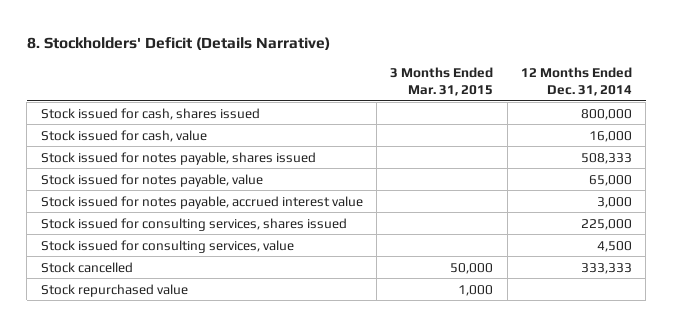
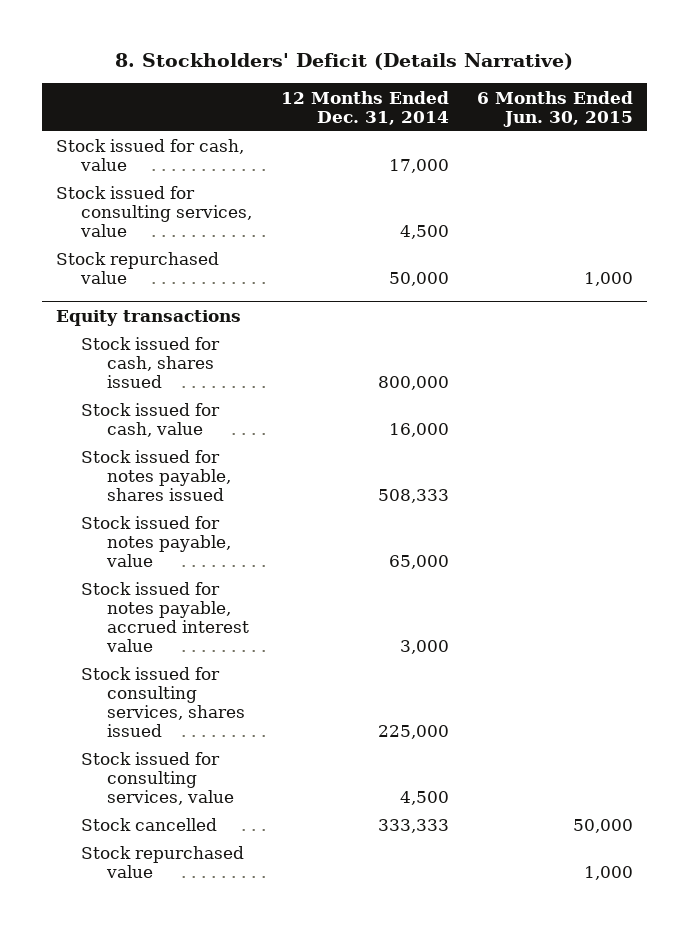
[390,67,494,97] 3 Months Ended Mar. 31, 2015 -> none
none -> [476,90,633,127] 6 Months Ended Jun. 30, 2015
none -> [55,139,244,172] Stock issued for cash, value
none -> [55,186,253,238] Stock issued for consulting services, value
none -> [55,252,219,285] Stock repurchased value
none -> [55,309,241,326] Equity transactions

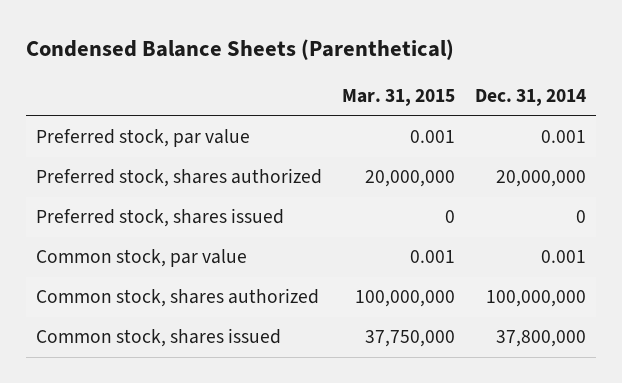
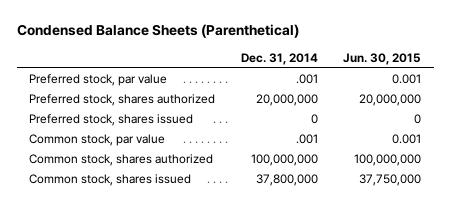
[341,89,455,107] Mar. 31, 2015 -> none
none -> [343,52,422,65] Jun. 30, 2015
[540,130,586,144] 0.001 -> [295,74,318,85] .001
[540,250,586,264] 0.001 -> [295,134,318,145] .001

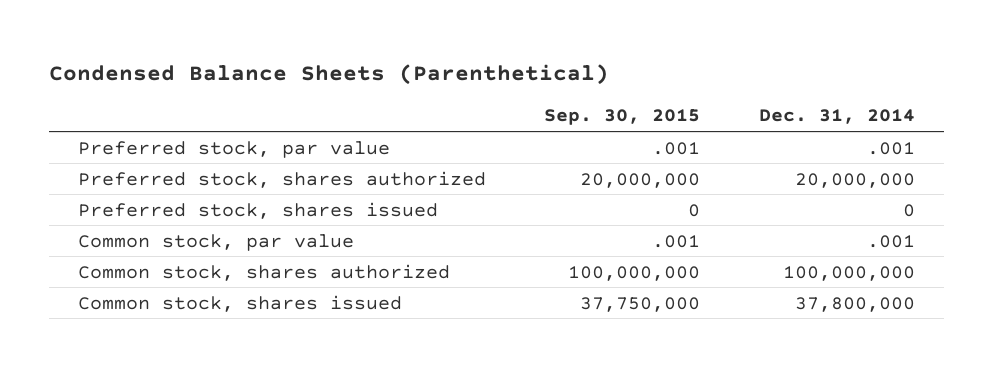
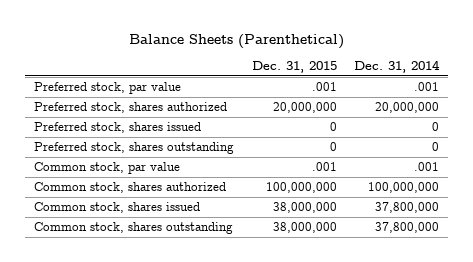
[48,63,609,85] Condensed Balance Sheets (Parenthetical) -> [128,33,344,49] Balance Sheets (Parenthetical)
[544,109,701,126] Sep. 30, 2015 -> none
none -> [251,61,337,74] Dec. 31, 2015
none -> [33,142,234,155] Preferred stock, shares outstanding
none -> [33,222,233,235] Common stock, shares outstanding

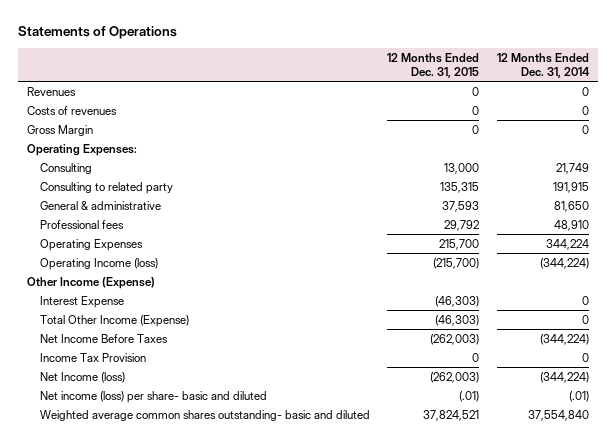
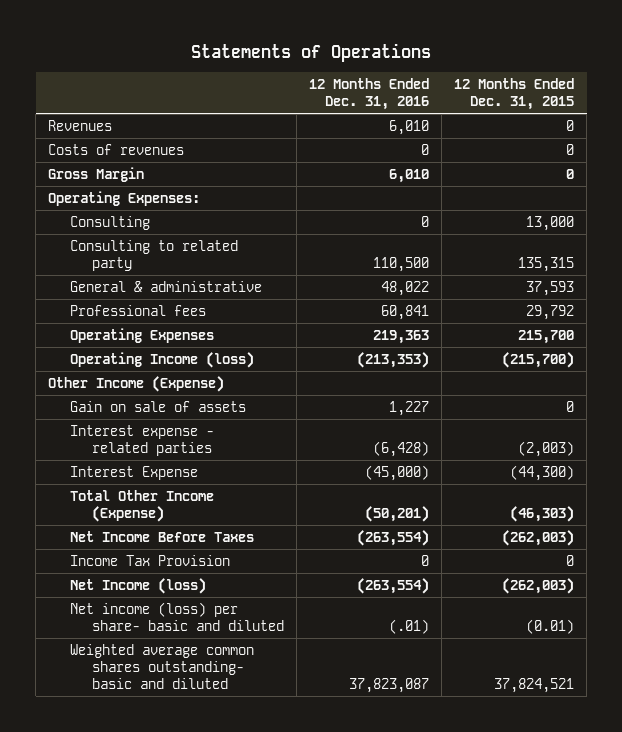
[496,52,590,78] 12 Months Ended Dec. 31, 2014 -> none
none -> [309,78,430,111] 12 Months Ended Dec. 31, 2016
none -> [70,401,247,413] Gain on sale of assets
none -> [70,425,215,457] Interest expense - related parties
[435,295,480,307] (46,303) -> [510,465,575,482] (44,300)
[459,390,480,402] (.01) -> [526,619,575,635] (0.01)

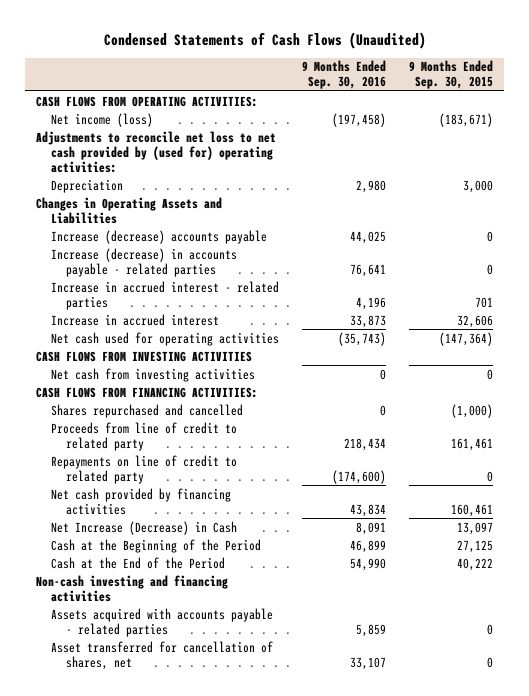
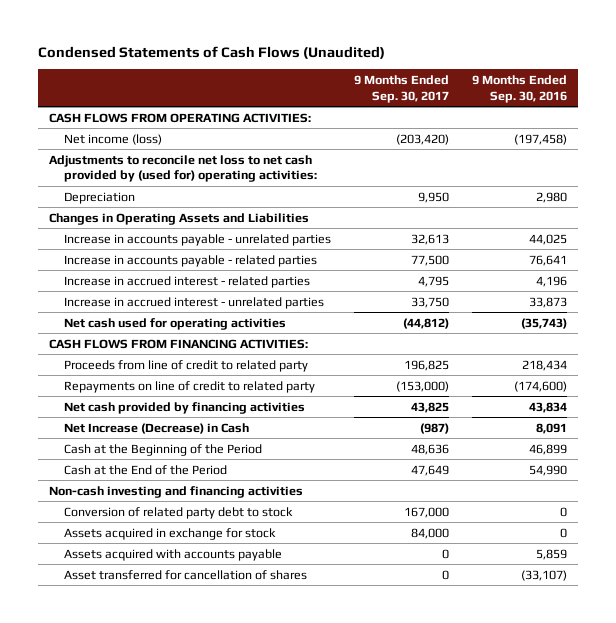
[408,60,493,90] 9 Months Ended Sep. 30, 2015 -> none
none -> [353,75,449,103] 9 Months Ended Sep. 30, 2017
[51,229,268,244] Increase (decrease) accounts payable -> [63,233,331,246] Increase in accounts payable - unrelated parties
[51,247,238,277] Increase (decrease) in accounts payable - related parties -> [63,254,317,267] Increase in accounts payable - related parties
[51,313,220,326] Increase in accrued interest -> [63,296,324,309] Increase in accrued interest - unrelated parties
[36,350,253,362] CASH FLOWS FROM INVESTING ACTIVITIES -> none
[51,367,256,382] Net cash from investing activities -> none
[51,403,244,418] Shares repurchased and cancelled -> none
none -> [63,506,293,519] Conversion of related party debt to stock
none -> [63,527,276,540] Assets acquired in exchange for stock
[51,607,274,637] Assets acquired with accounts payable - related parties -> [63,548,282,561] Assets acquired with accounts payable
[51,640,274,670] Asset transferred for cancellation of shares, net -> [63,569,307,580] Asset transferred for cancellation of shares
[350,656,387,670] 33,107 -> [520,569,567,581] (33,107)

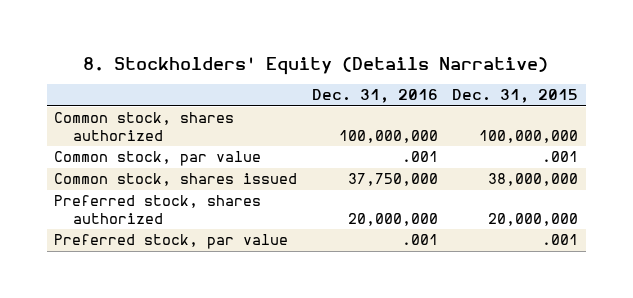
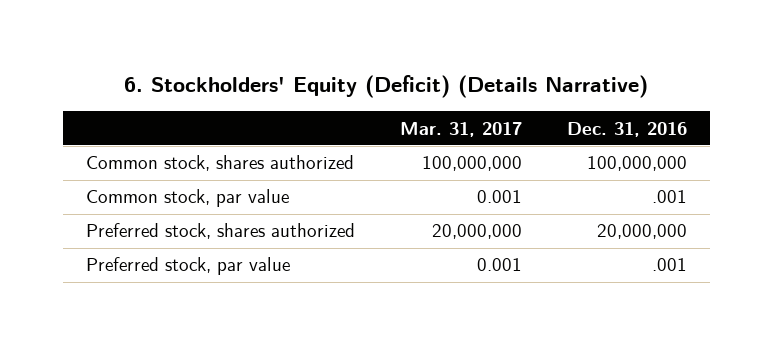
[83,56,549,75] 8. Stockholders' Equity (Details Narrative) -> [124,75,649,99] 6. Stockholders' Equity (Deficit) (Details Narrative)
[452,89,579,104] Dec. 31, 2015 -> none
none -> [399,121,522,137] Mar. 31, 2017
[54,173,298,187] Common stock, shares issued -> none

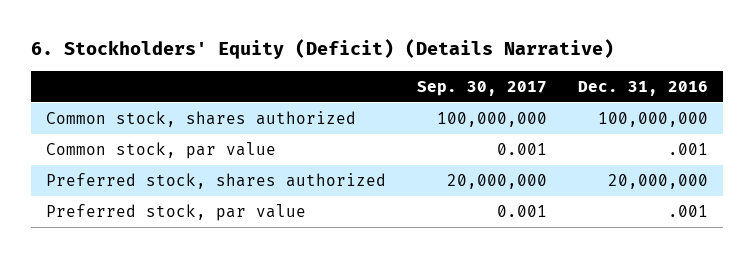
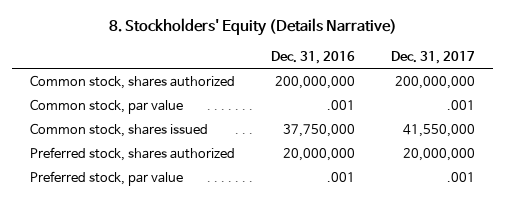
[30,39,614,60] 6. Stockholders' Equity (Deficit) (Details Narrative) -> [108,18,397,37] 8. Stockholders' Equity (Details Narrative)
[417,80,548,96] Sep. 30, 2017 -> none
none -> [391,50,476,64] Dec. 31, 2017
[598,111,709,127] 100,000,000 -> [275,75,356,89] 200,000,000
none -> [29,122,208,137] Common stock, shares issued

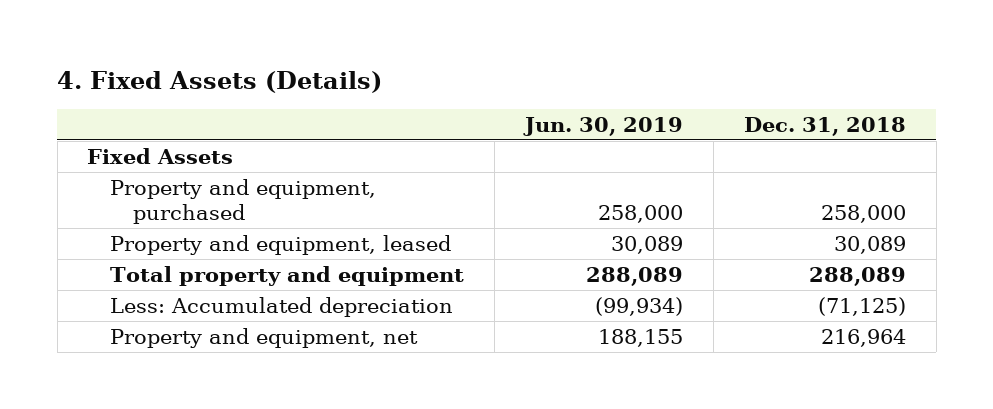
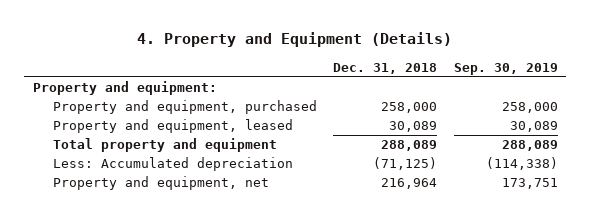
[57,70,383,93] 4. Fixed Assets (Details) -> [137,32,453,48] 4. Property and Equipment (Details)
[522,116,683,136] Jun. 30, 2019 -> none
none -> [453,62,558,75] Sep. 30, 2019
[87,147,234,164] Fixed Assets -> [32,81,217,96] Property and equipment:

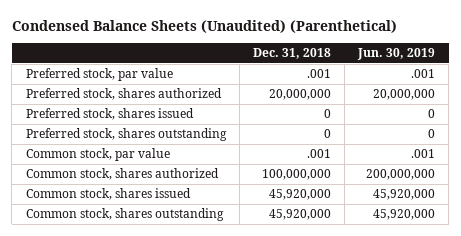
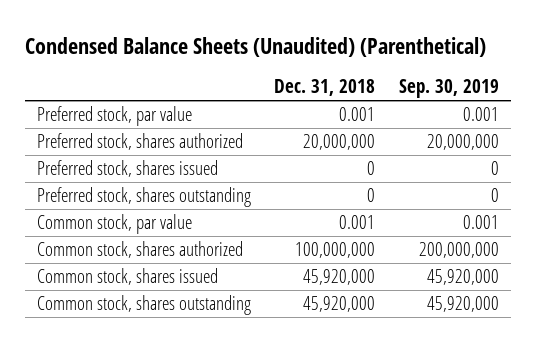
[357,48,436,61] Jun. 30, 2019 -> none
none -> [399,78,500,98] Sep. 30, 2019
[306,69,331,79] .001 -> [339,107,376,122] 0.001
[306,149,331,159] .001 -> [339,215,376,230] 0.001

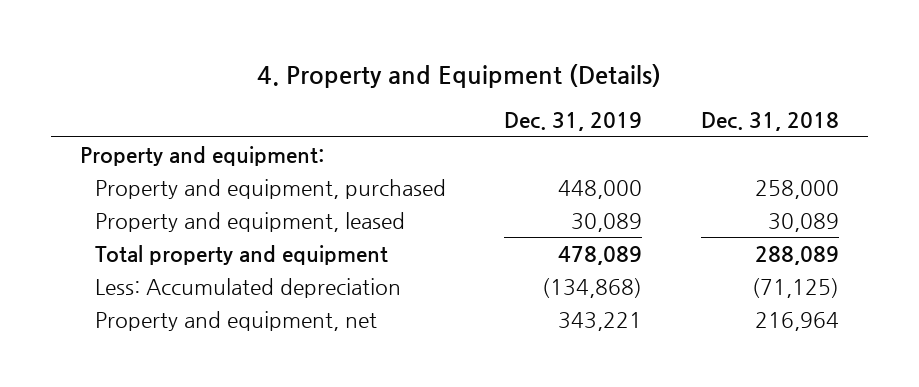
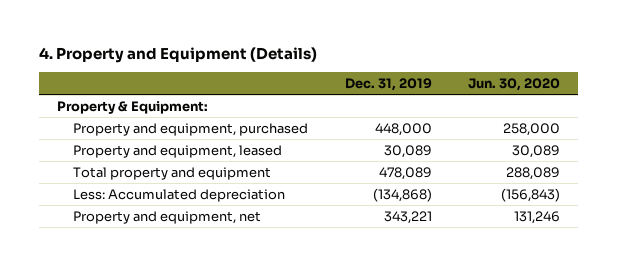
[700,112,839,132] Dec. 31, 2018 -> none
none -> [467,77,560,91] Jun. 30, 2020
[80,145,325,166] Property and equipment: -> [57,100,209,114] Property & Equipment:

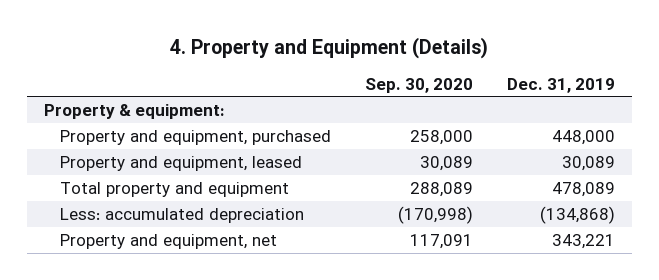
[467,77,560,91] Jun. 30, 2020 -> none
none -> [364,77,473,93] Sep. 30, 2020
[57,100,209,114] Property & Equipment: -> [43,103,225,119] Property & equipment:
[73,188,286,202] Less: Accumulated depreciation -> [59,207,304,223] Less: accumulated depreciation

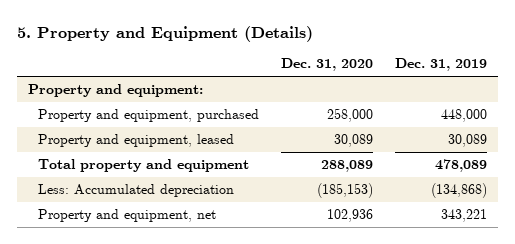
[170,36,489,59] 4. Property and Equipment (Details) -> [17,25,314,42] 5. Property and Equipment (Details)
[364,77,473,93] Sep. 30, 2020 -> none
none -> [280,58,373,72] Dec. 31, 2020
[43,103,225,119] Property & equipment: -> [28,84,204,98] Property and equipment:
[59,207,304,223] Less: accumulated depreciation -> [37,184,234,198] Less: Accumulated depreciation

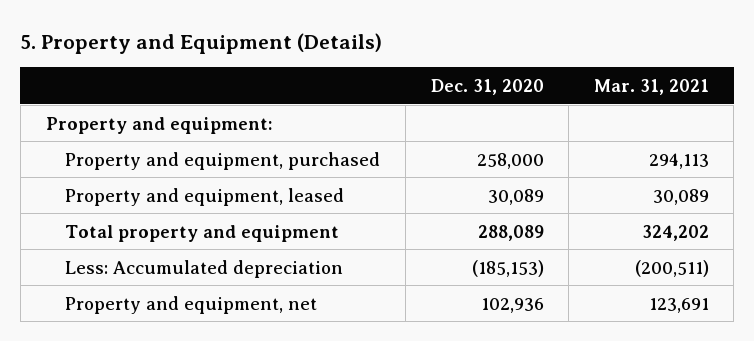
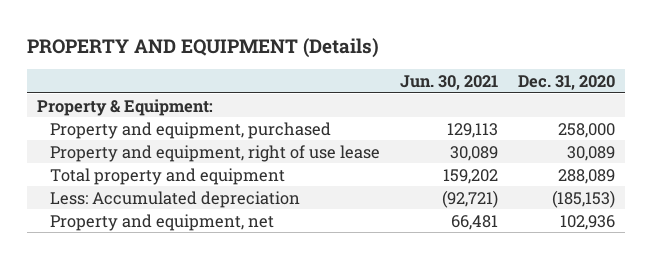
[20,32,383,54] 5. Property and Equipment (Details) -> [27,37,380,58] PROPERTY AND EQUIPMENT (Details)
[593,78,709,95] Mar. 31, 2021 -> none
none -> [399,74,498,90] Jun. 30, 2021
[45,116,273,134] Property and equipment: -> [37,98,214,116] Property & Equipment:
[65,187,345,206] Property and equipment, leased -> [49,144,380,162] Property and equipment, right of use lease

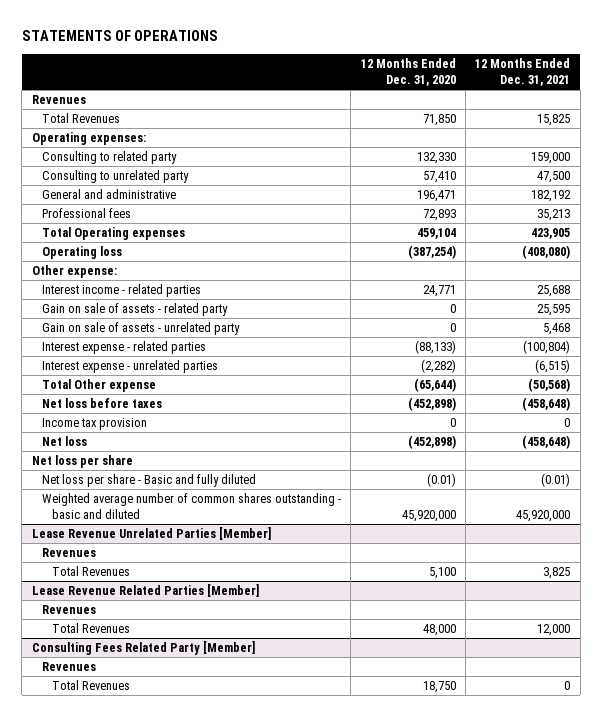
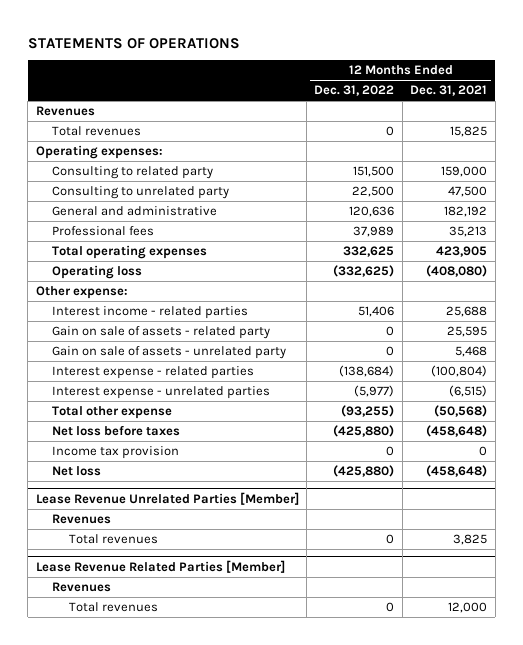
[360,58,456,87] 12 Months Ended Dec. 31, 2020 -> none
none -> [314,85,395,97] Dec. 31, 2022
[41,113,120,124] Total Revenues -> [52,125,142,136] Total revenues
[41,227,185,241] Total Operating expenses -> [52,244,208,259] Total operating expenses
[41,379,156,393] Total Other expense -> [52,405,173,419] Total other expense
[31,455,133,469] Net loss per share -> none
[41,474,256,488] Net loss per share - Basic and fully diluted -> none
[41,493,341,520] Weighted average number of common shares outstanding - basic and diluted -> none
[52,566,131,577] Total Revenues -> [68,533,158,544] Total revenues
[31,641,255,656] Consulting Fees Related Party [Member] -> none
[41,662,96,672] Revenues -> none
[52,680,131,691] Total Revenues -> none
[52,623,131,634] Total Revenues -> [68,601,158,612] Total revenues

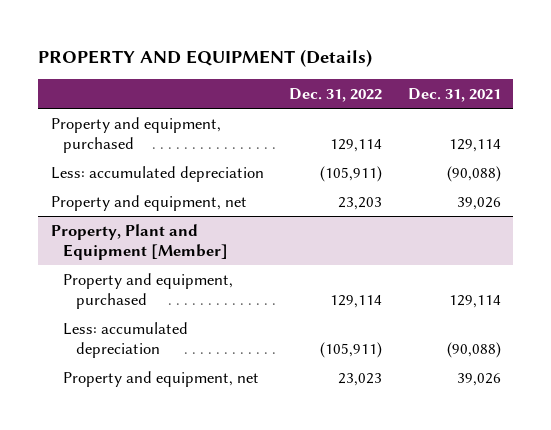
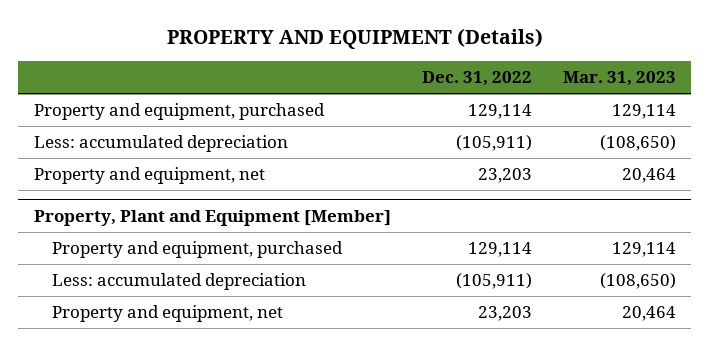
[407,88,501,103] Dec. 31, 2021 -> none
none -> [562,71,676,87] Mar. 31, 2023
[338,372,383,386] 23,023 -> [477,305,532,321] 23,203

